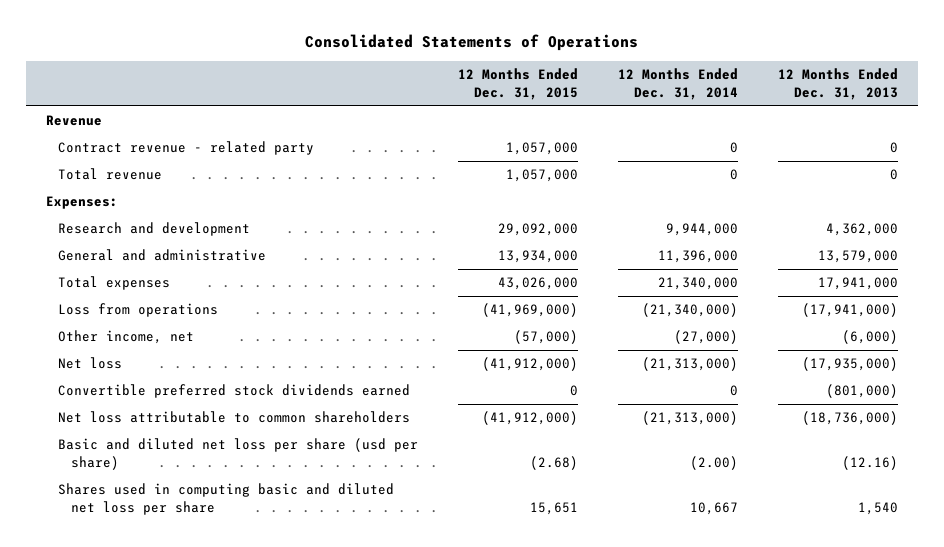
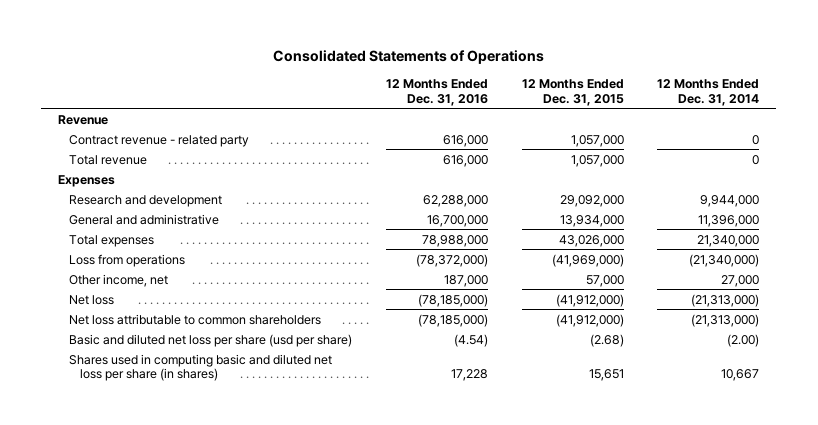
[777,68,898,100] 12 Months Ended Dec. 31, 2013 -> none
none -> [386,78,489,106] 12 Months Ended Dec. 31, 2016
[45,196,118,210] Expenses: -> [58,174,116,187] Expenses
[514,330,579,345] (57,000) -> [585,274,624,287] 57,000
[673,330,738,345] (27,000) -> [721,274,760,287] 27,000
[58,384,411,399] Convertible preferred stock dividends earned -> none
[58,483,395,515] Shares used in computing basic and diluted net loss per share -> [69,353,333,382] Shares used in computing basic and diluted net loss per share (in shares)

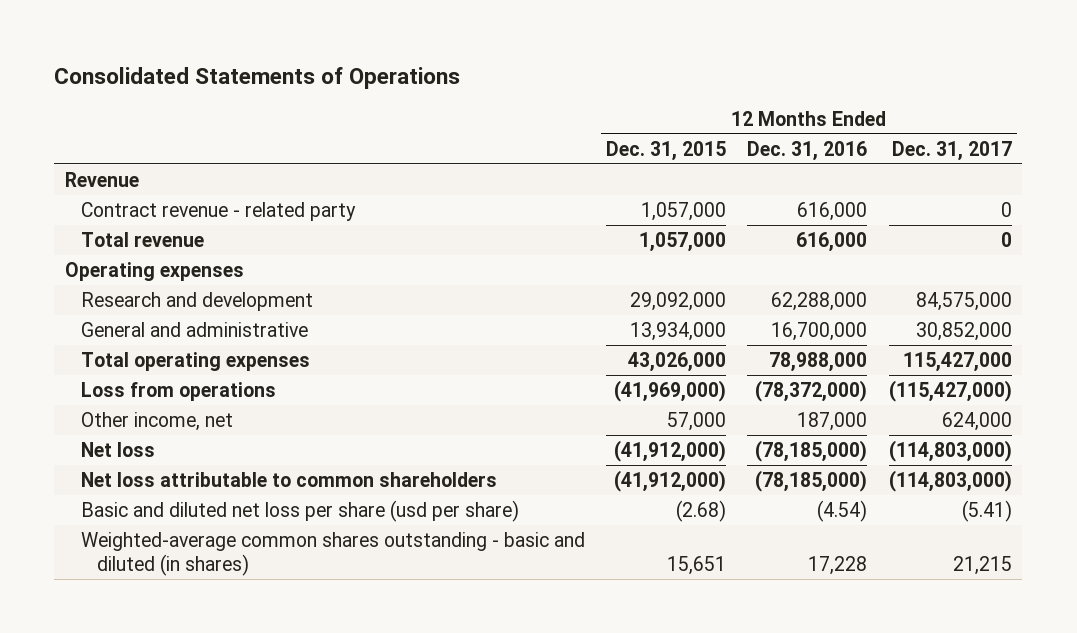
[657,78,760,106] 12 Months Ended Dec. 31, 2014 -> none
none -> [891,140,1012,161] Dec. 31, 2017
[58,174,116,187] Expenses -> [64,261,244,281] Operating expenses
[69,234,155,247] Total expenses -> [80,351,310,371] Total operating expenses
[69,353,333,382] Shares used in computing basic and diluted net loss per share (in shares) -> [80,531,585,576] Weighted-average common shares outstanding - basic and diluted (in shares)

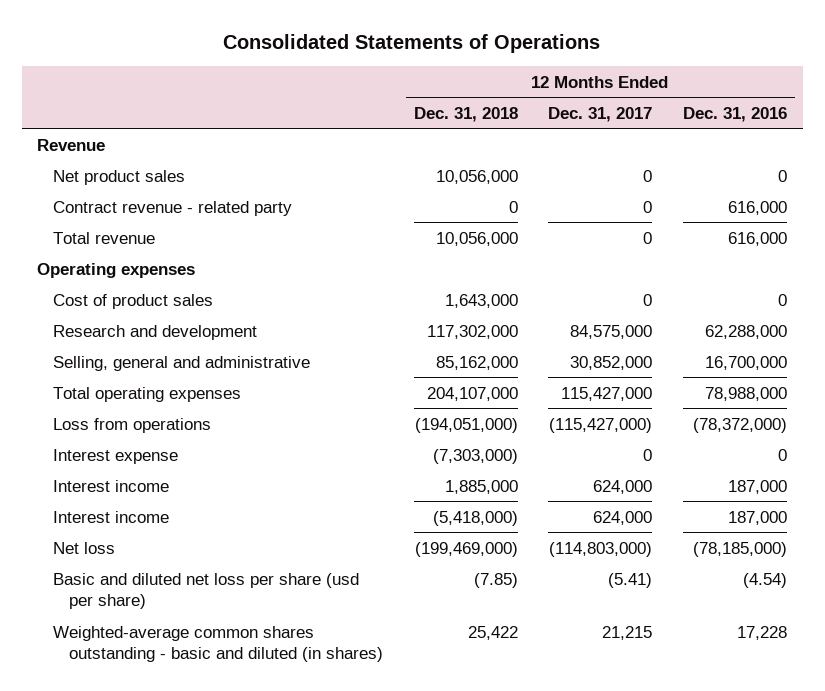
[606,140,727,161] Dec. 31, 2015 -> none
none -> [413,106,518,122] Dec. 31, 2018
none -> [53,169,186,185] Net product sales
none -> [53,293,214,309] Cost of product sales
[80,321,308,337] General and administrative -> [53,355,311,371] Selling, general and administrative
none -> [53,448,179,464] Interest expense
none -> [53,479,170,492] Interest income
[80,411,233,431] Other income, net -> [53,510,170,523] Interest income
[80,471,497,487] Net loss attributable to common shareholders -> none

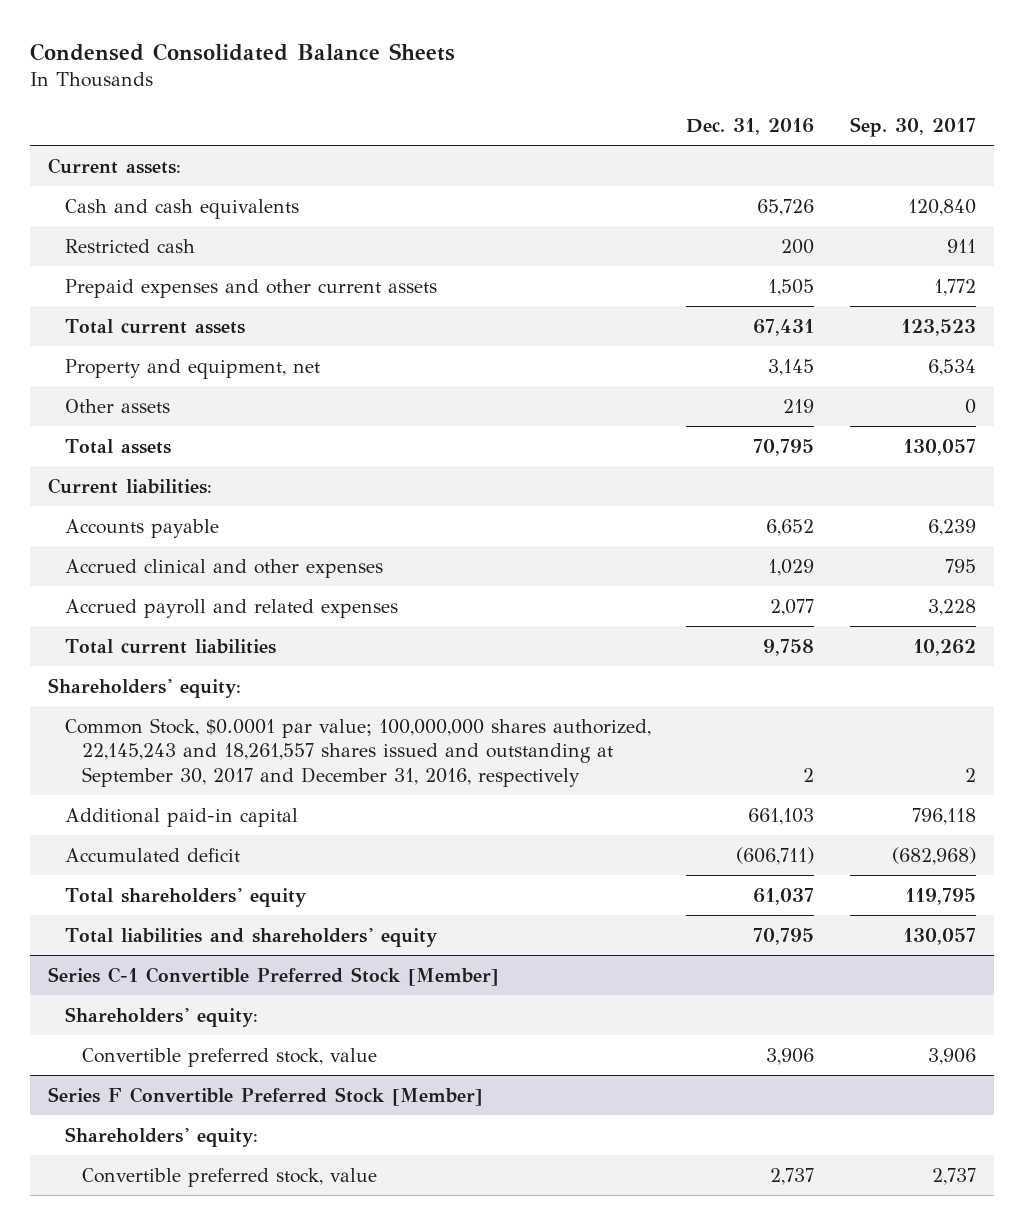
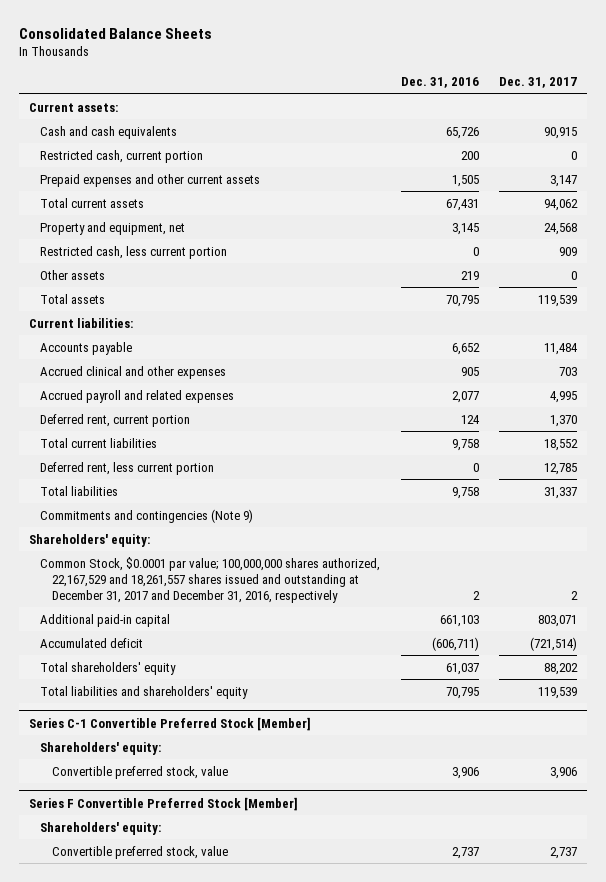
[29,43,455,62] Condensed Consolidated Balance Sheets -> [18,27,212,39] Consolidated Balance Sheets
[850,117,977,138] Sep. 30, 2017 -> none
none -> [498,77,577,89] Dec. 31, 2017
[64,238,195,253] Restricted cash -> [40,149,204,163] Restricted cash, current portion
none -> [40,245,228,259] Restricted cash, less current portion
[768,558,815,576] 1,029 -> [460,366,479,376] 905
none -> [40,413,191,427] Deferred rent, current portion
none -> [40,461,215,475] Deferred rent, less current portion
none -> [40,485,119,496] Total liabilities
none -> [40,508,254,523] Commitments and contingencies (Note 9)
[64,717,651,787] Common Stock, $0.0001 par value; 100,000,000 shares authorized, 22,145,243 and 18,261,557 shares issued and outstanding at September 30, 2017 and December 31, 2016, respectively -> [40,556,381,603] Common Stock, $0.0001 par value; 100,000,000 shares authorized, 22,167,529 and 18,261,557 shares issued and outstanding at December 31, 2017 and December 31, 2016, respectively

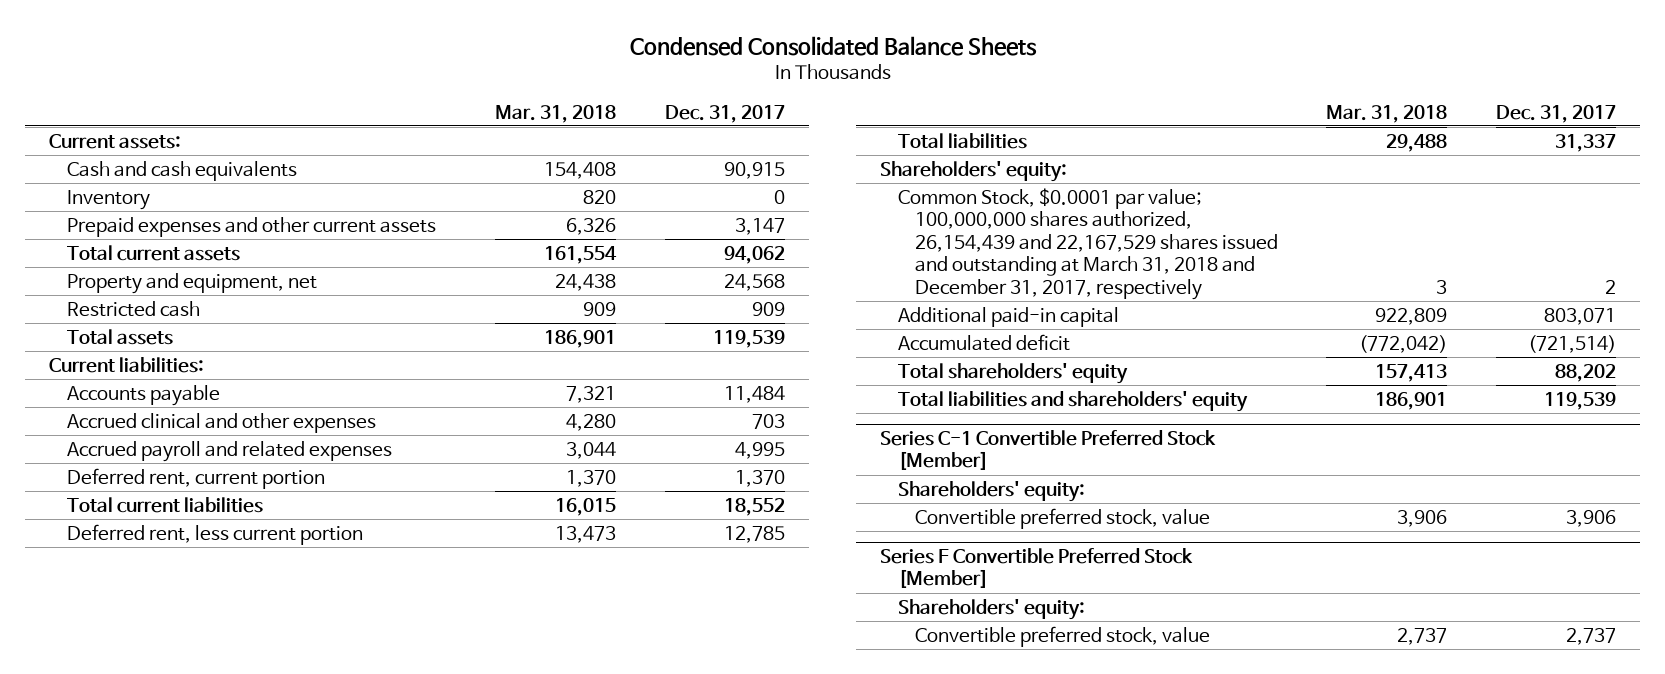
[18,27,212,39] Consolidated Balance Sheets -> [629,36,1037,57] Condensed Consolidated Balance Sheets
[400,77,479,89] Dec. 31, 2016 -> none
none -> [495,104,617,123] Mar. 31, 2018
[40,149,204,163] Restricted cash, current portion -> none
none -> [66,189,150,210] Inventory
[40,269,106,280] Other assets -> none
[40,245,228,259] Restricted cash, less current portion -> [66,300,200,317] Restricted cash
[40,508,254,523] Commitments and contingencies (Note 9) -> none
[40,556,381,603] Common Stock, $0.0001 par value; 100,000,000 shares authorized, 22,167,529 and 18,261,557 shares issued and outstanding at December 31, 2017 and December 31, 2016, respectively -> [897,187,1278,300] Common Stock, $0.0001 par value; 100,000,000 shares authorized, 26,154,439 and 22,167,529 shares issued and outstanding at March 31, 2018 and December 31, 2017, respectively

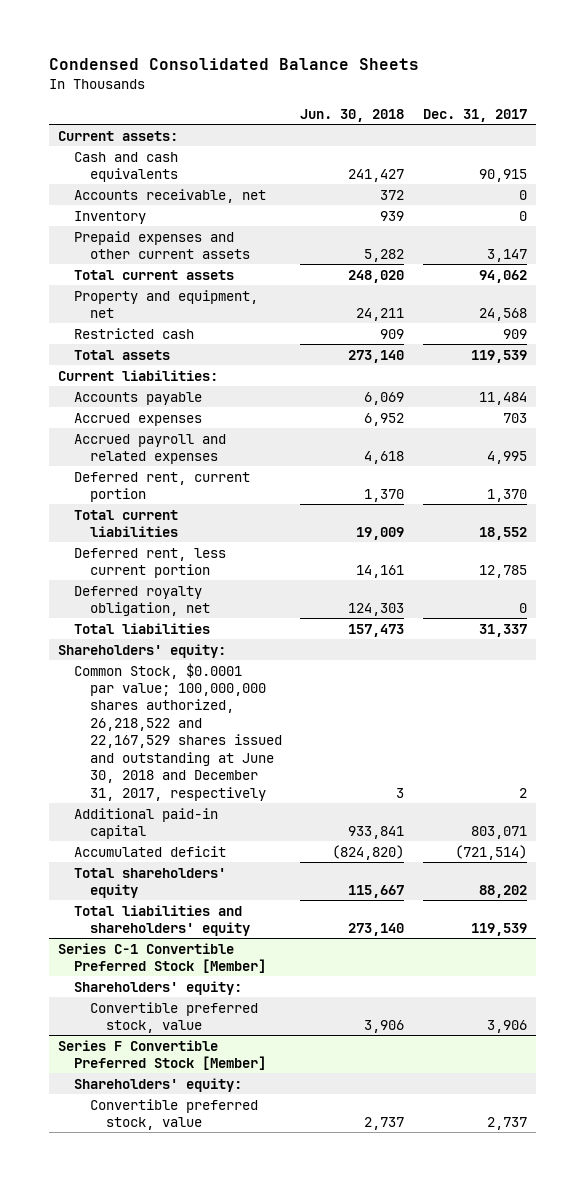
[495,104,617,123] Mar. 31, 2018 -> none
none -> [300,108,405,122] Jun. 30, 2018
none -> [73,188,266,203] Accounts receivable, net
[66,412,376,433] Accrued clinical and other expenses -> [73,412,202,426] Accrued expenses
none -> [73,585,210,617] Deferred royalty obligation, net
[897,187,1278,300] Common Stock, $0.0001 par value; 100,000,000 shares authorized, 26,154,439 and 22,167,529 shares issued and outstanding at March 31, 2018 and December 31, 2017, respectively -> [73,662,282,801] Common Stock, $0.0001 par value; 100,000,000 shares authorized, 26,218,522 and 22,167,529 shares issued and outstanding at June 30, 2018 and December 31, 2017, respectively

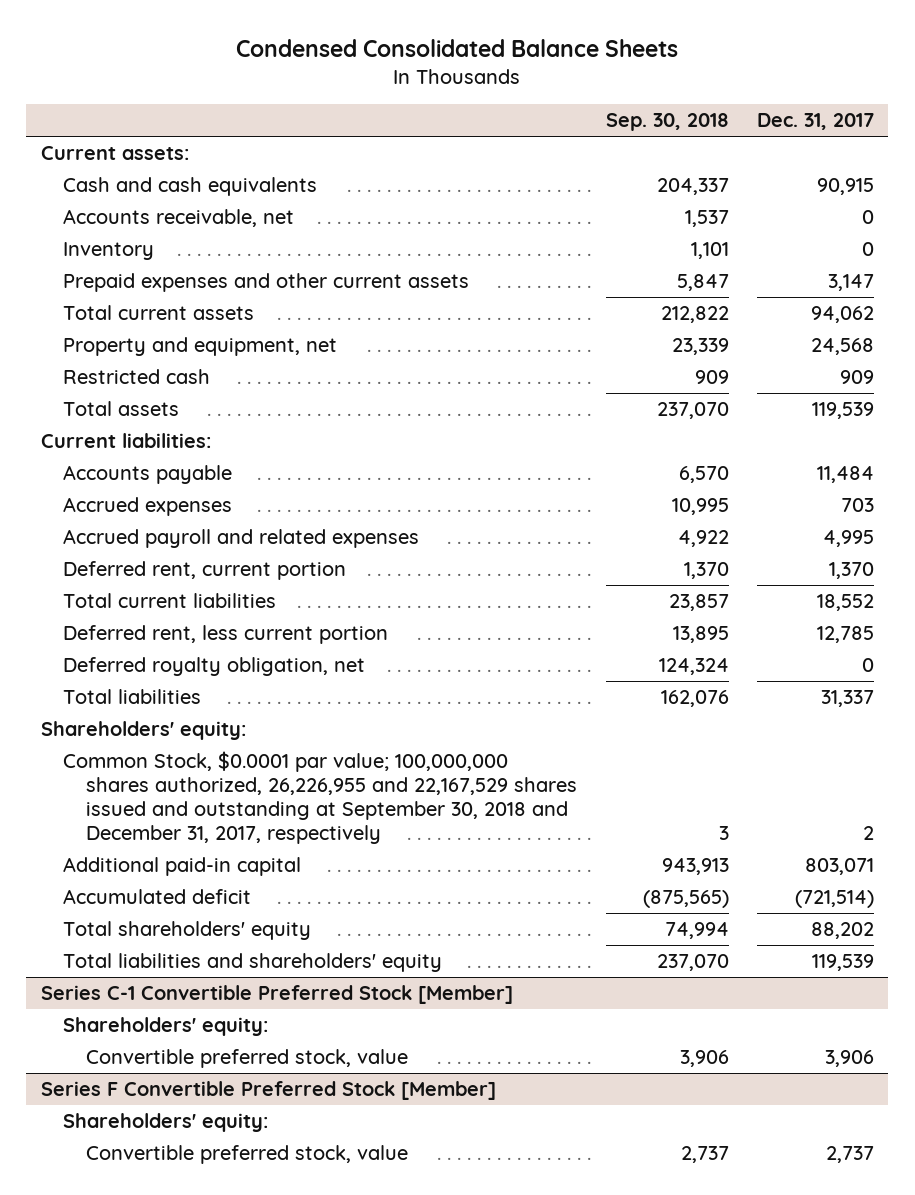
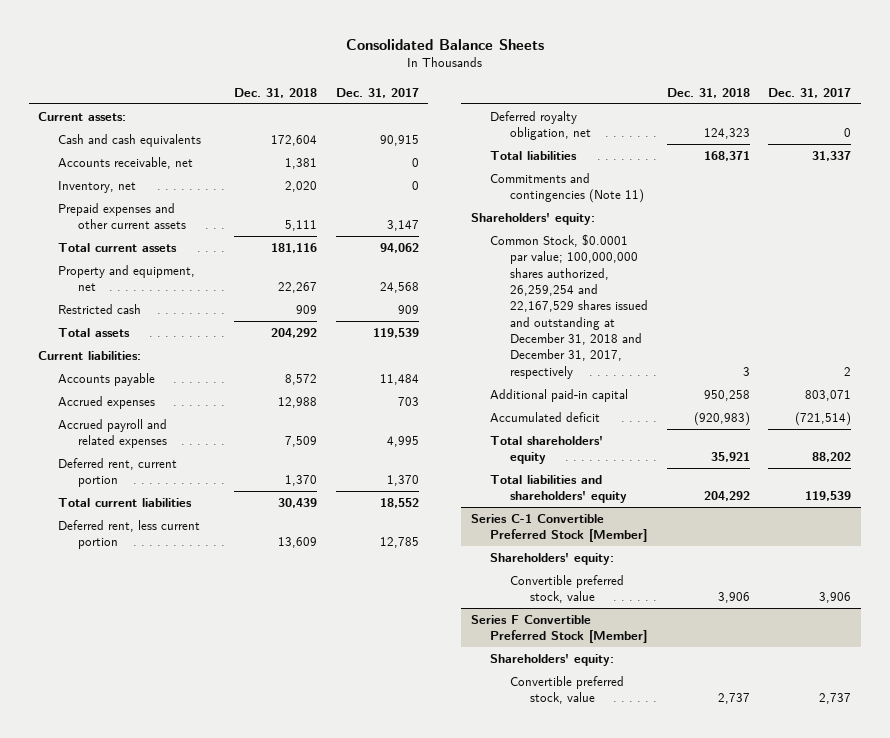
[236,39,679,58] Condensed Consolidated Balance Sheets -> [345,38,544,50] Consolidated Balance Sheets
[605,113,729,132] Sep. 30, 2018 -> none
none -> [234,87,318,98] Dec. 31, 2018
[63,242,155,261] Inventory -> [57,181,136,194] Inventory, net
none -> [490,173,645,204] Commitments and contingencies (Note 11)
[63,751,578,845] Common Stock, $0.0001 par value; 100,000,000 shares authorized, 26,226,955 and 22,167,529 shares issued and outstanding at September 30, 2018 and December 31, 2017, respectively -> [490,234,649,379] Common Stock, $0.0001 par value; 100,000,000 shares authorized, 26,259,254 and 22,167,529 shares issued and outstanding at December 31, 2018 and December 31, 2017, respectively

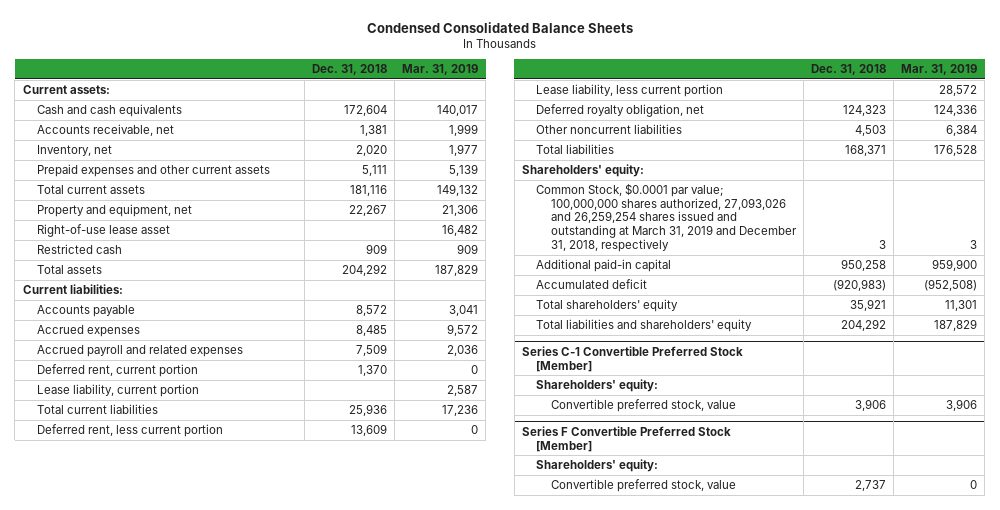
[345,38,544,50] Consolidated Balance Sheets -> [366,21,633,33] Condensed Consolidated Balance Sheets
[335,87,419,98] Dec. 31, 2017 -> none
none -> [402,64,479,76] Mar. 31, 2019
none -> [37,224,171,238] Right-of-use lease asset
[278,397,318,409] 12,988 -> [356,325,388,337] 8,485
none -> [37,384,200,398] Lease liability, current portion
[278,498,318,509] 30,439 -> [349,404,388,417] 25,936
none -> [536,84,724,98] Lease liability, less current portion
none -> [536,124,683,135] Other noncurrent liabilities
[490,173,645,204] Commitments and contingencies (Note 11) -> none
[490,234,649,379] Common Stock, $0.0001 par value; 100,000,000 shares authorized, 26,259,254 and 22,167,529 shares issued and outstanding at December 31, 2018 and December 31, 2017, respectively -> [536,183,798,252] Common Stock, $0.0001 par value; 100,000,000 shares authorized, 27,093,026 and 26,259,254 shares issued and outstanding at March 31, 2019 and December 31, 2018, respectively

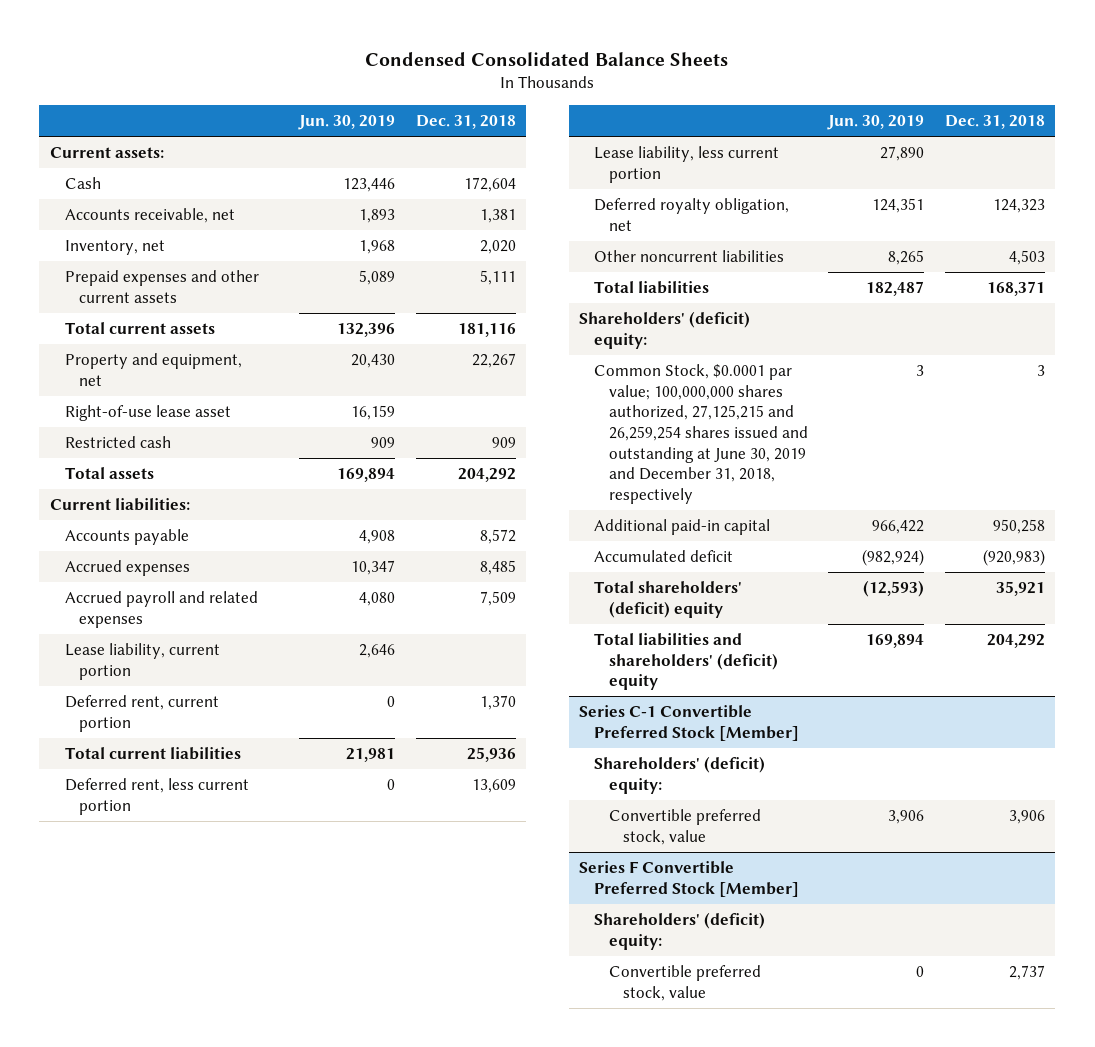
[402,64,479,76] Mar. 31, 2019 -> none
none -> [298,115,396,131] Jun. 30, 2019
[37,104,183,118] Cash and cash equivalents -> [64,177,101,190] Cash
[37,364,199,378] Deferred rent, current portion -> [64,695,219,732] Deferred rent, current portion
[521,164,644,178] Shareholders' equity: -> [578,311,750,349] Shareholders' (deficit) equity:
[536,183,798,252] Common Stock, $0.0001 par value; 100,000,000 shares authorized, 27,093,026 and 26,259,254 shares issued and outstanding at March 31, 2019 and December 31, 2018, respectively -> [593,364,808,505] Common Stock, $0.0001 par value; 100,000,000 shares authorized, 27,125,215 and 26,259,254 shares issued and outstanding at June 30, 2019 and December 31, 2018, respectively
[536,299,679,313] Total shareholders' equity -> [593,581,742,618] Total shareholders' (deficit) equity
[536,319,753,333] Total liabilities and shareholders' equity -> [593,633,778,691] Total liabilities and shareholders' (deficit) equity
[536,379,659,393] Shareholders' equity: -> [593,756,765,794] Shareholders' (deficit) equity:
[536,459,659,473] Shareholders' equity: -> [593,912,765,950] Shareholders' (deficit) equity:

